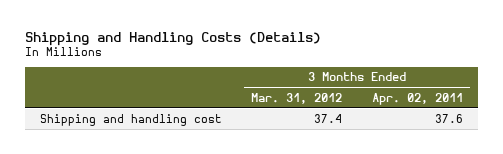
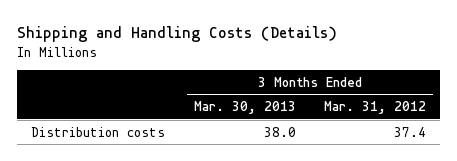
[371,92,463,105] Apr. 02, 2011 -> none
none -> [193,101,296,115] Mar. 30, 2013
[39,114,222,127] Shipping and handling cost -> [31,126,166,137] Distribution costs

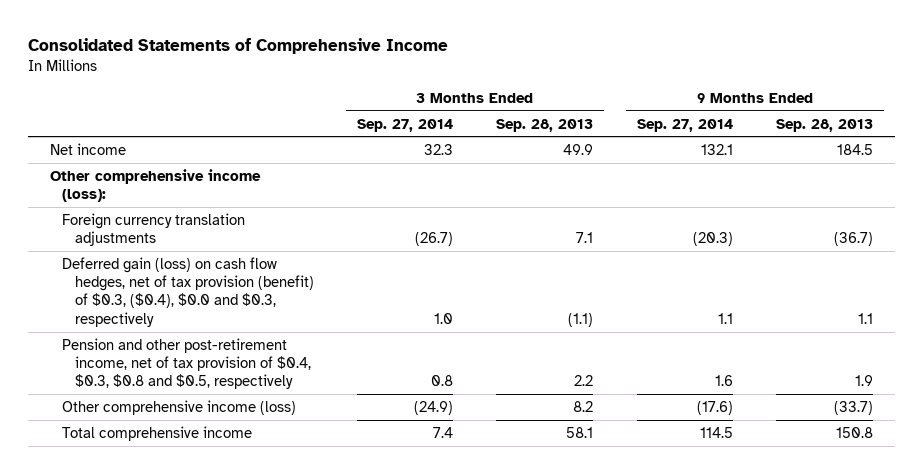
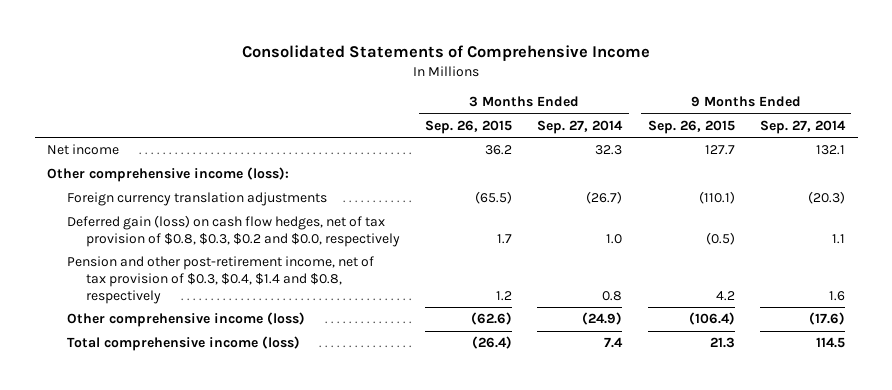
[496,118,594,132] Sep. 28, 2013 -> none
[776,118,874,132] Sep. 28, 2013 -> none
none -> [424,119,512,134] Sep. 26, 2015
none -> [647,119,735,134] Sep. 26, 2015
[62,256,314,327] Deferred gain (loss) on cash flow hedges, net of tax provision (benefit) of $0.3, ($0.4), $0.0 and $0.3, respectively -> [66,215,400,248] Deferred gain (loss) on cash flow hedges, net of tax provision of $0.8, $0.3, $0.2 and $0.0, respectively
[62,337,311,390] Pension and other post-retirement income, net of tax provision of $0.4, $0.3, $0.8 and $0.5, respectively -> [66,256,374,304] Pension and other post-retirement income, net of tax provision of $0.3, $0.4, $1.4 and $0.8, respectively
[62,425,253,441] Total comprehensive income -> [66,336,300,352] Total comprehensive income (loss)

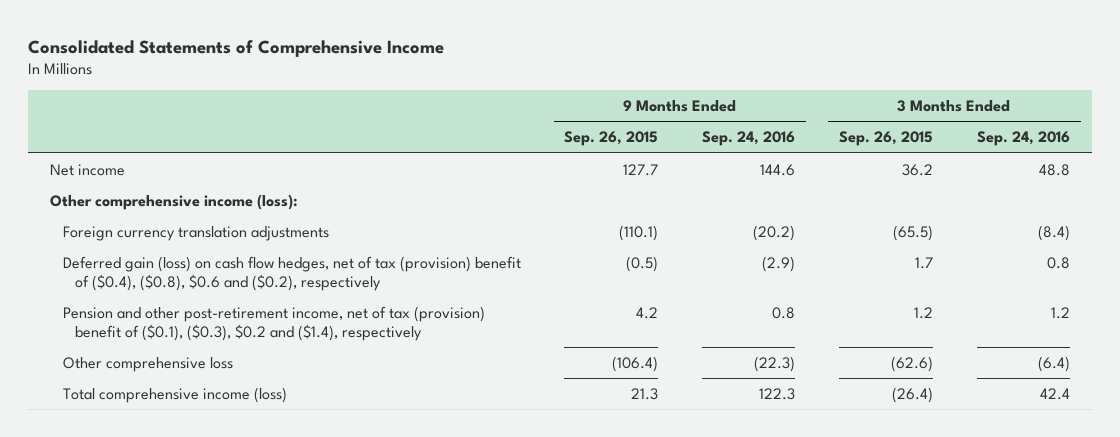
[537,119,624,134] Sep. 27, 2014 -> none
[759,119,846,134] Sep. 27, 2014 -> none
none -> [702,131,796,147] Sep. 24, 2016
none -> [976,131,1070,147] Sep. 24, 2016
[66,215,400,248] Deferred gain (loss) on cash flow hedges, net of tax provision of $0.8, $0.3, $0.2 and $0.0, respectively -> [62,255,521,292] Deferred gain (loss) on cash flow hedges, net of tax (provision) benefit of ($0.4), ($0.8), $0.6 and ($0.2), respectively
[66,256,374,304] Pension and other post-retirement income, net of tax provision of $0.3, $0.4, $1.4 and $0.8, respectively -> [62,305,485,342] Pension and other post-retirement income, net of tax (provision) benefit of ($0.1), ($0.3), $0.2 and ($1.4), respectively
[66,312,305,328] Other comprehensive income (loss) -> [62,356,233,372] Other comprehensive loss

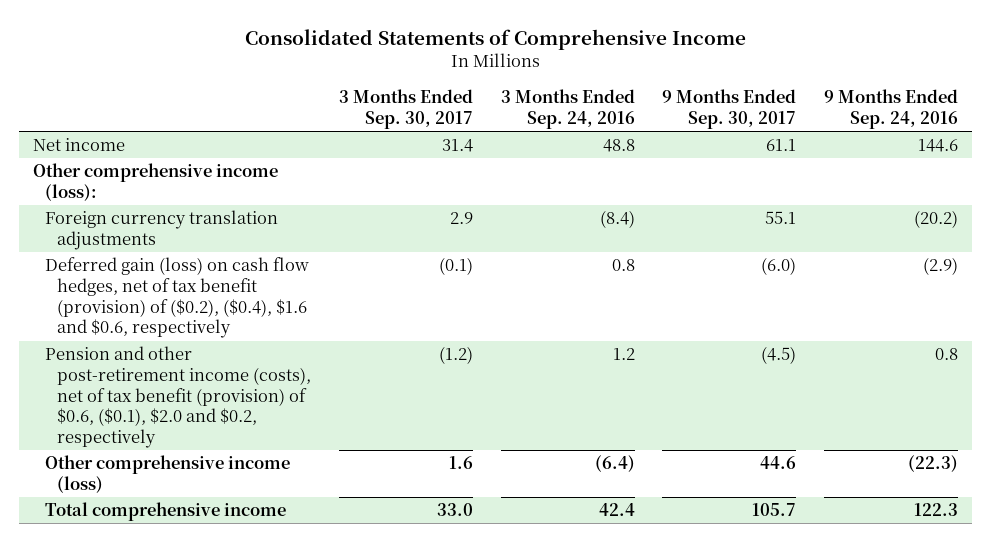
[564,131,659,147] Sep. 26, 2015 -> none
[839,131,934,147] Sep. 26, 2015 -> none
none -> [338,89,473,130] 3 Months Ended Sep. 30, 2017
none -> [662,89,797,130] 9 Months Ended Sep. 30, 2017
[62,255,521,292] Deferred gain (loss) on cash flow hedges, net of tax (provision) benefit of ($0.4), ($0.8), $0.6 and ($0.2), respectively -> [45,257,310,339] Deferred gain (loss) on cash flow hedges, net of tax benefit (provision) of ($0.2), ($0.4), $1.6 and $0.6, respectively
[62,305,485,342] Pension and other post-retirement income, net of tax (provision) benefit of ($0.1), ($0.3), $0.2 and ($1.4), respectively -> [45,346,312,449] Pension and other post-retirement income (costs), net of tax benefit (provision) of $0.6, ($0.1), $2.0 and $0.2, respectively
[62,356,233,372] Other comprehensive loss -> [45,455,291,493] Other comprehensive income (loss)
[62,386,287,403] Total comprehensive income (loss) -> [45,502,287,522] Total comprehensive income

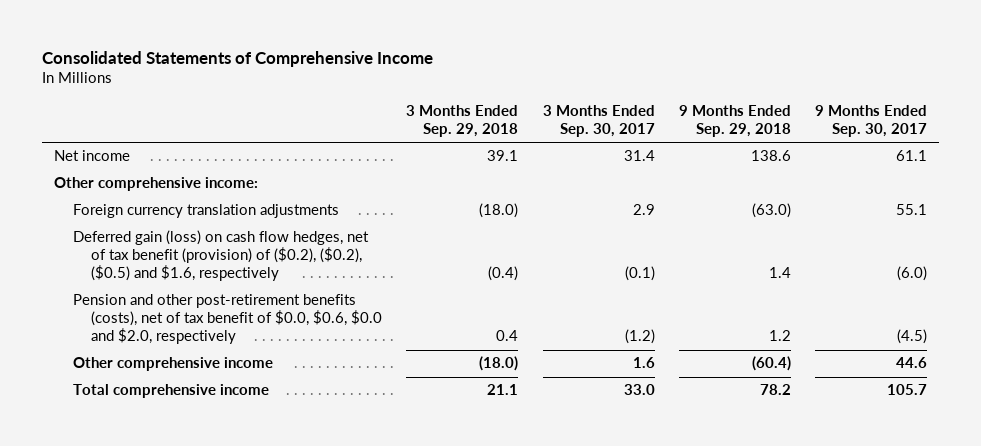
[500,89,635,130] 3 Months Ended Sep. 24, 2016 -> none
[824,89,959,130] 9 Months Ended Sep. 24, 2016 -> none
none -> [406,105,519,138] 3 Months Ended Sep. 29, 2018
none -> [678,105,791,138] 9 Months Ended Sep. 29, 2018
[33,163,279,201] Other comprehensive income (loss): -> [54,177,259,192] Other comprehensive income:
[45,257,310,339] Deferred gain (loss) on cash flow hedges, net of tax benefit (provision) of ($0.2), ($0.4), $1.6 and $0.6, respectively -> [72,230,369,282] Deferred gain (loss) on cash flow hedges, net of tax benefit (provision) of ($0.2), ($0.2), ($0.5) and $1.6, respectively
[45,346,312,449] Pension and other post-retirement income (costs), net of tax benefit (provision) of $0.6, ($0.1), $2.0 and $0.2, respectively -> [72,294,382,345] Pension and other post-retirement benefits (costs), net of tax benefit of $0.0, $0.6, $0.0 and $2.0, respectively
[45,455,291,493] Other comprehensive income (loss) -> [72,357,273,372] Other comprehensive income

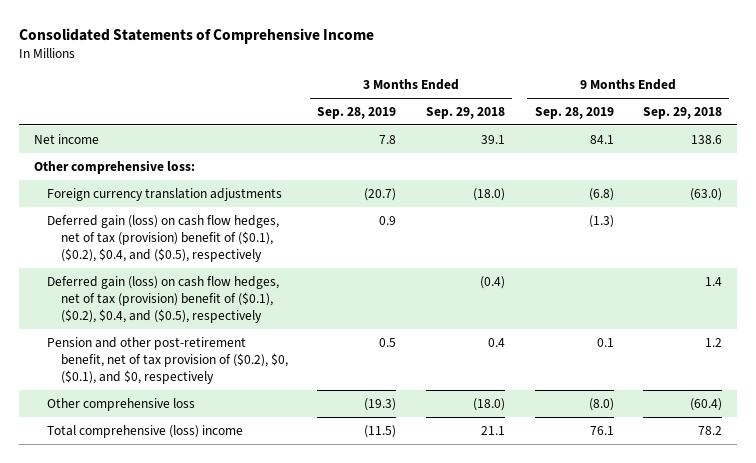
[542,105,655,138] 3 Months Ended Sep. 30, 2017 -> none
[815,105,928,138] 9 Months Ended Sep. 30, 2017 -> none
none -> [317,106,397,119] Sep. 28, 2019
none -> [534,106,614,119] Sep. 28, 2019
[54,177,259,192] Other comprehensive income: -> [33,159,195,174] Other comprehensive loss:
none -> [47,214,280,262] Deferred gain (loss) on cash flow hedges, net of tax (provision) benefit of ($0.1), ($0.2), $0.4, and ($0.5), respectively
[72,230,369,282] Deferred gain (loss) on cash flow hedges, net of tax benefit (provision) of ($0.2), ($0.2), ($0.5) and $1.6, respectively -> [47,275,280,323] Deferred gain (loss) on cash flow hedges, net of tax (provision) benefit of ($0.1), ($0.2), $0.4, and ($0.5), respectively
[72,294,382,345] Pension and other post-retirement benefits (costs), net of tax benefit of $0.0, $0.6, $0.0 and $2.0, respectively -> [47,336,288,384] Pension and other post-retirement benefit, net of tax provision of ($0.2), $0, ($0.1), and $0, respectively
[72,357,273,372] Other comprehensive income -> [47,397,196,411] Other comprehensive loss
[72,384,269,399] Total comprehensive income -> [47,424,244,438] Total comprehensive (loss) income

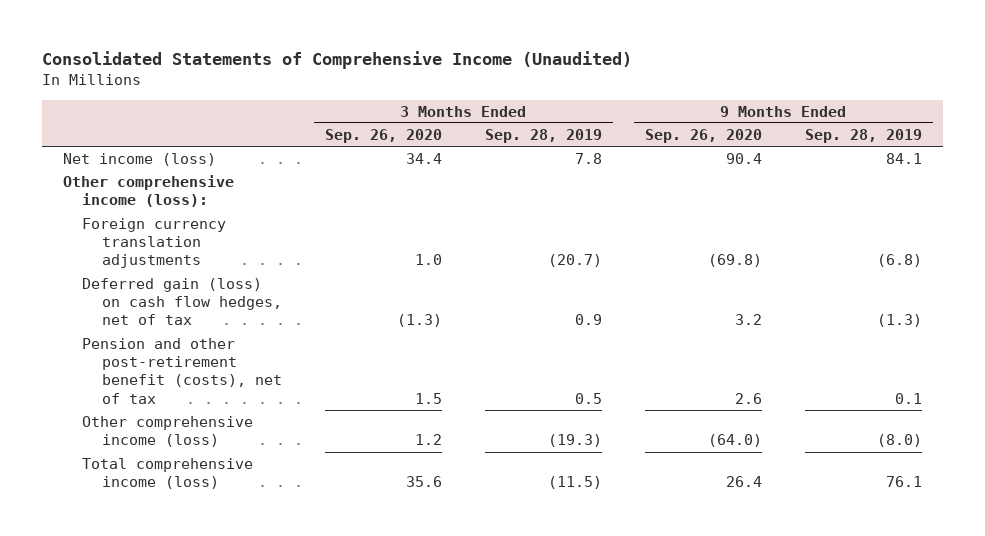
[18,27,374,44] Consolidated Statements of Comprehensive Income -> [41,50,632,69] Consolidated Statements of Comprehensive Income (Unaudited)
[425,106,505,119] Sep. 29, 2018 -> none
[643,106,723,119] Sep. 29, 2018 -> none
none -> [324,128,442,143] Sep. 26, 2020
none -> [644,128,762,143] Sep. 26, 2020
[33,133,99,144] Net income -> [63,153,217,167] Net income (loss)
[33,159,195,174] Other comprehensive loss: -> [63,175,235,208] Other comprehensive income (loss):
[47,275,280,323] Deferred gain (loss) on cash flow hedges, net of tax (provision) benefit of ($0.1), ($0.2), $0.4, and ($0.5), respectively -> none
[47,214,280,262] Deferred gain (loss) on cash flow hedges, net of tax (provision) benefit of ($0.1), ($0.2), $0.4, and ($0.5), respectively -> [82,278,282,326] Deferred gain (loss) on cash flow hedges, net of tax
[47,336,288,384] Pension and other post-retirement benefit, net of tax provision of ($0.2), $0, ($0.1), and $0, respectively -> [82,338,282,404] Pension and other post-retirement benefit (costs), net of tax
[47,397,196,411] Other comprehensive loss -> [82,416,254,448] Other comprehensive income (loss)
[47,424,244,438] Total comprehensive (loss) income -> [82,458,254,490] Total comprehensive income (loss)

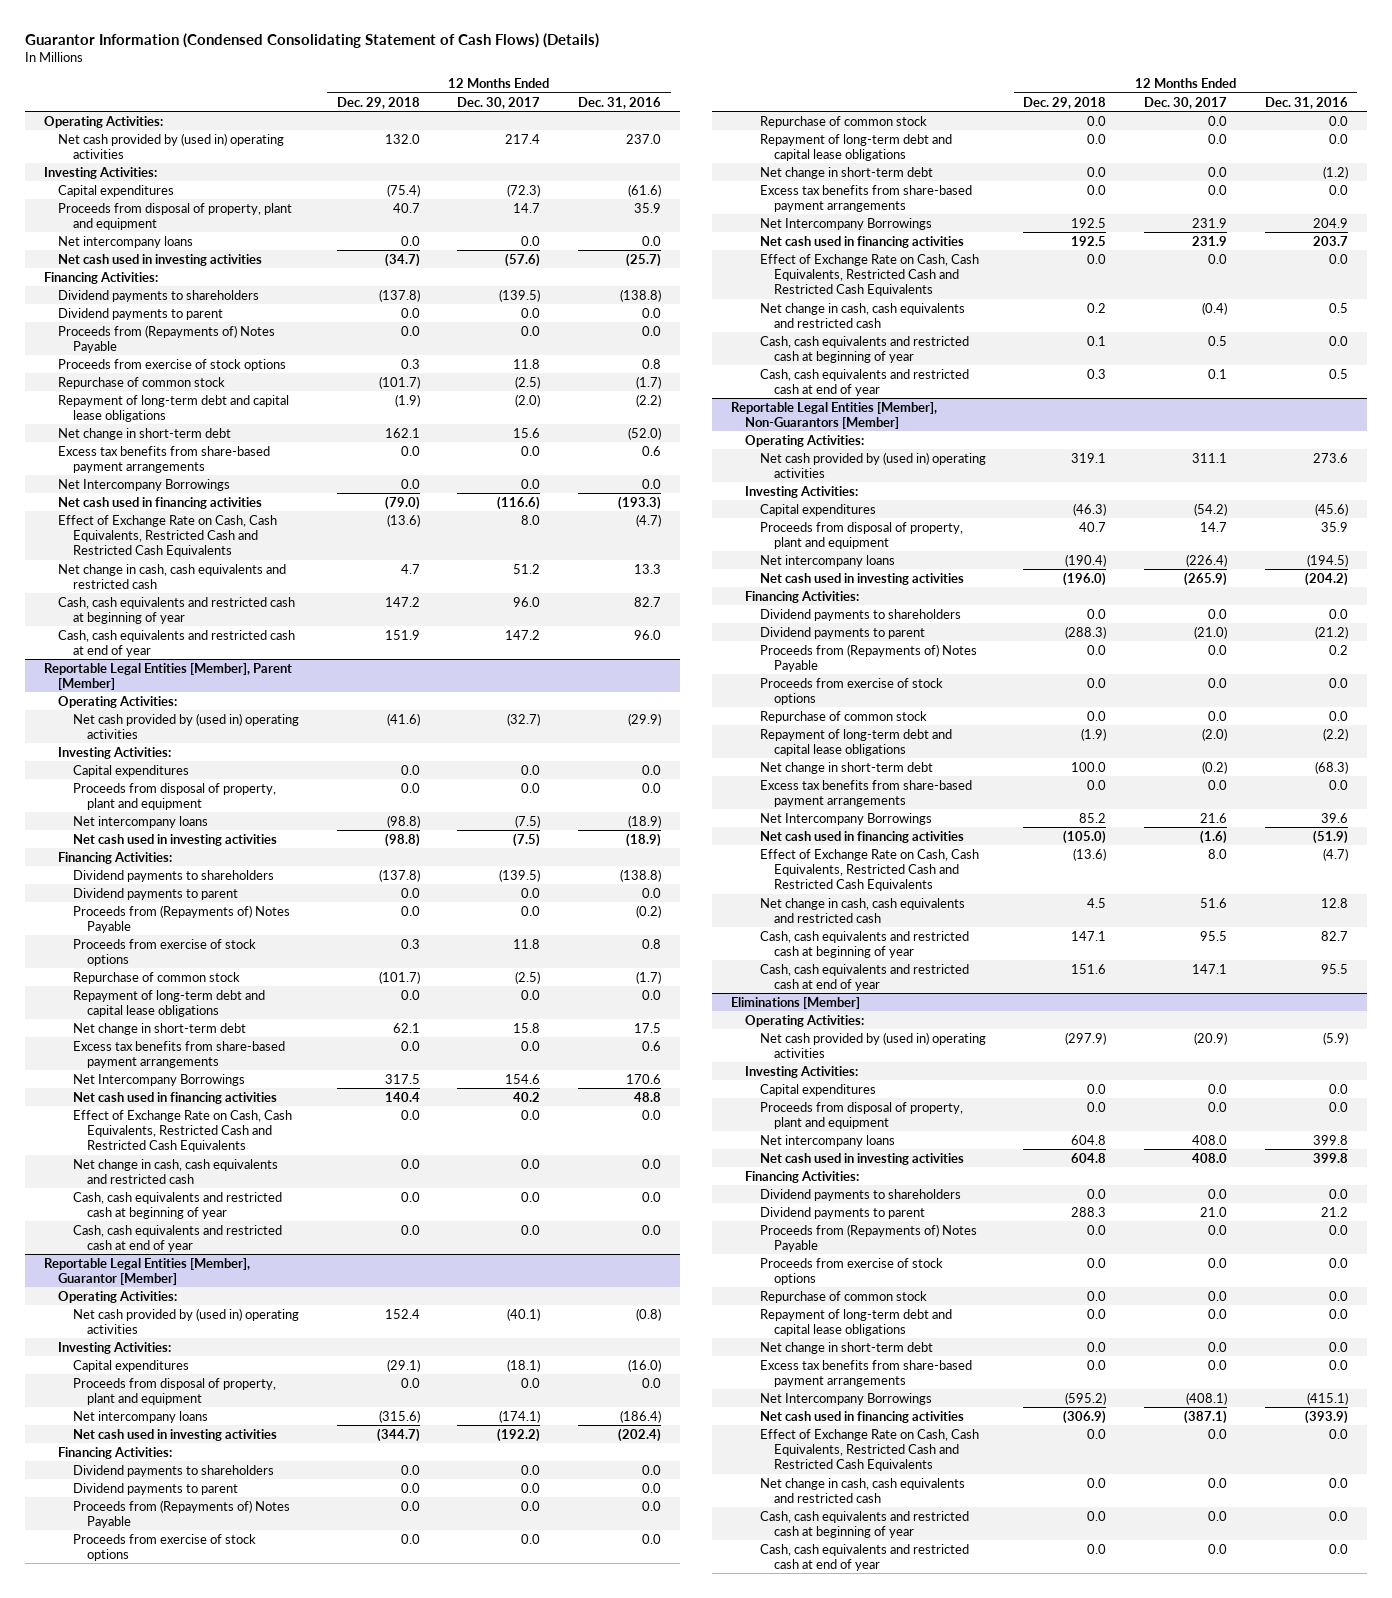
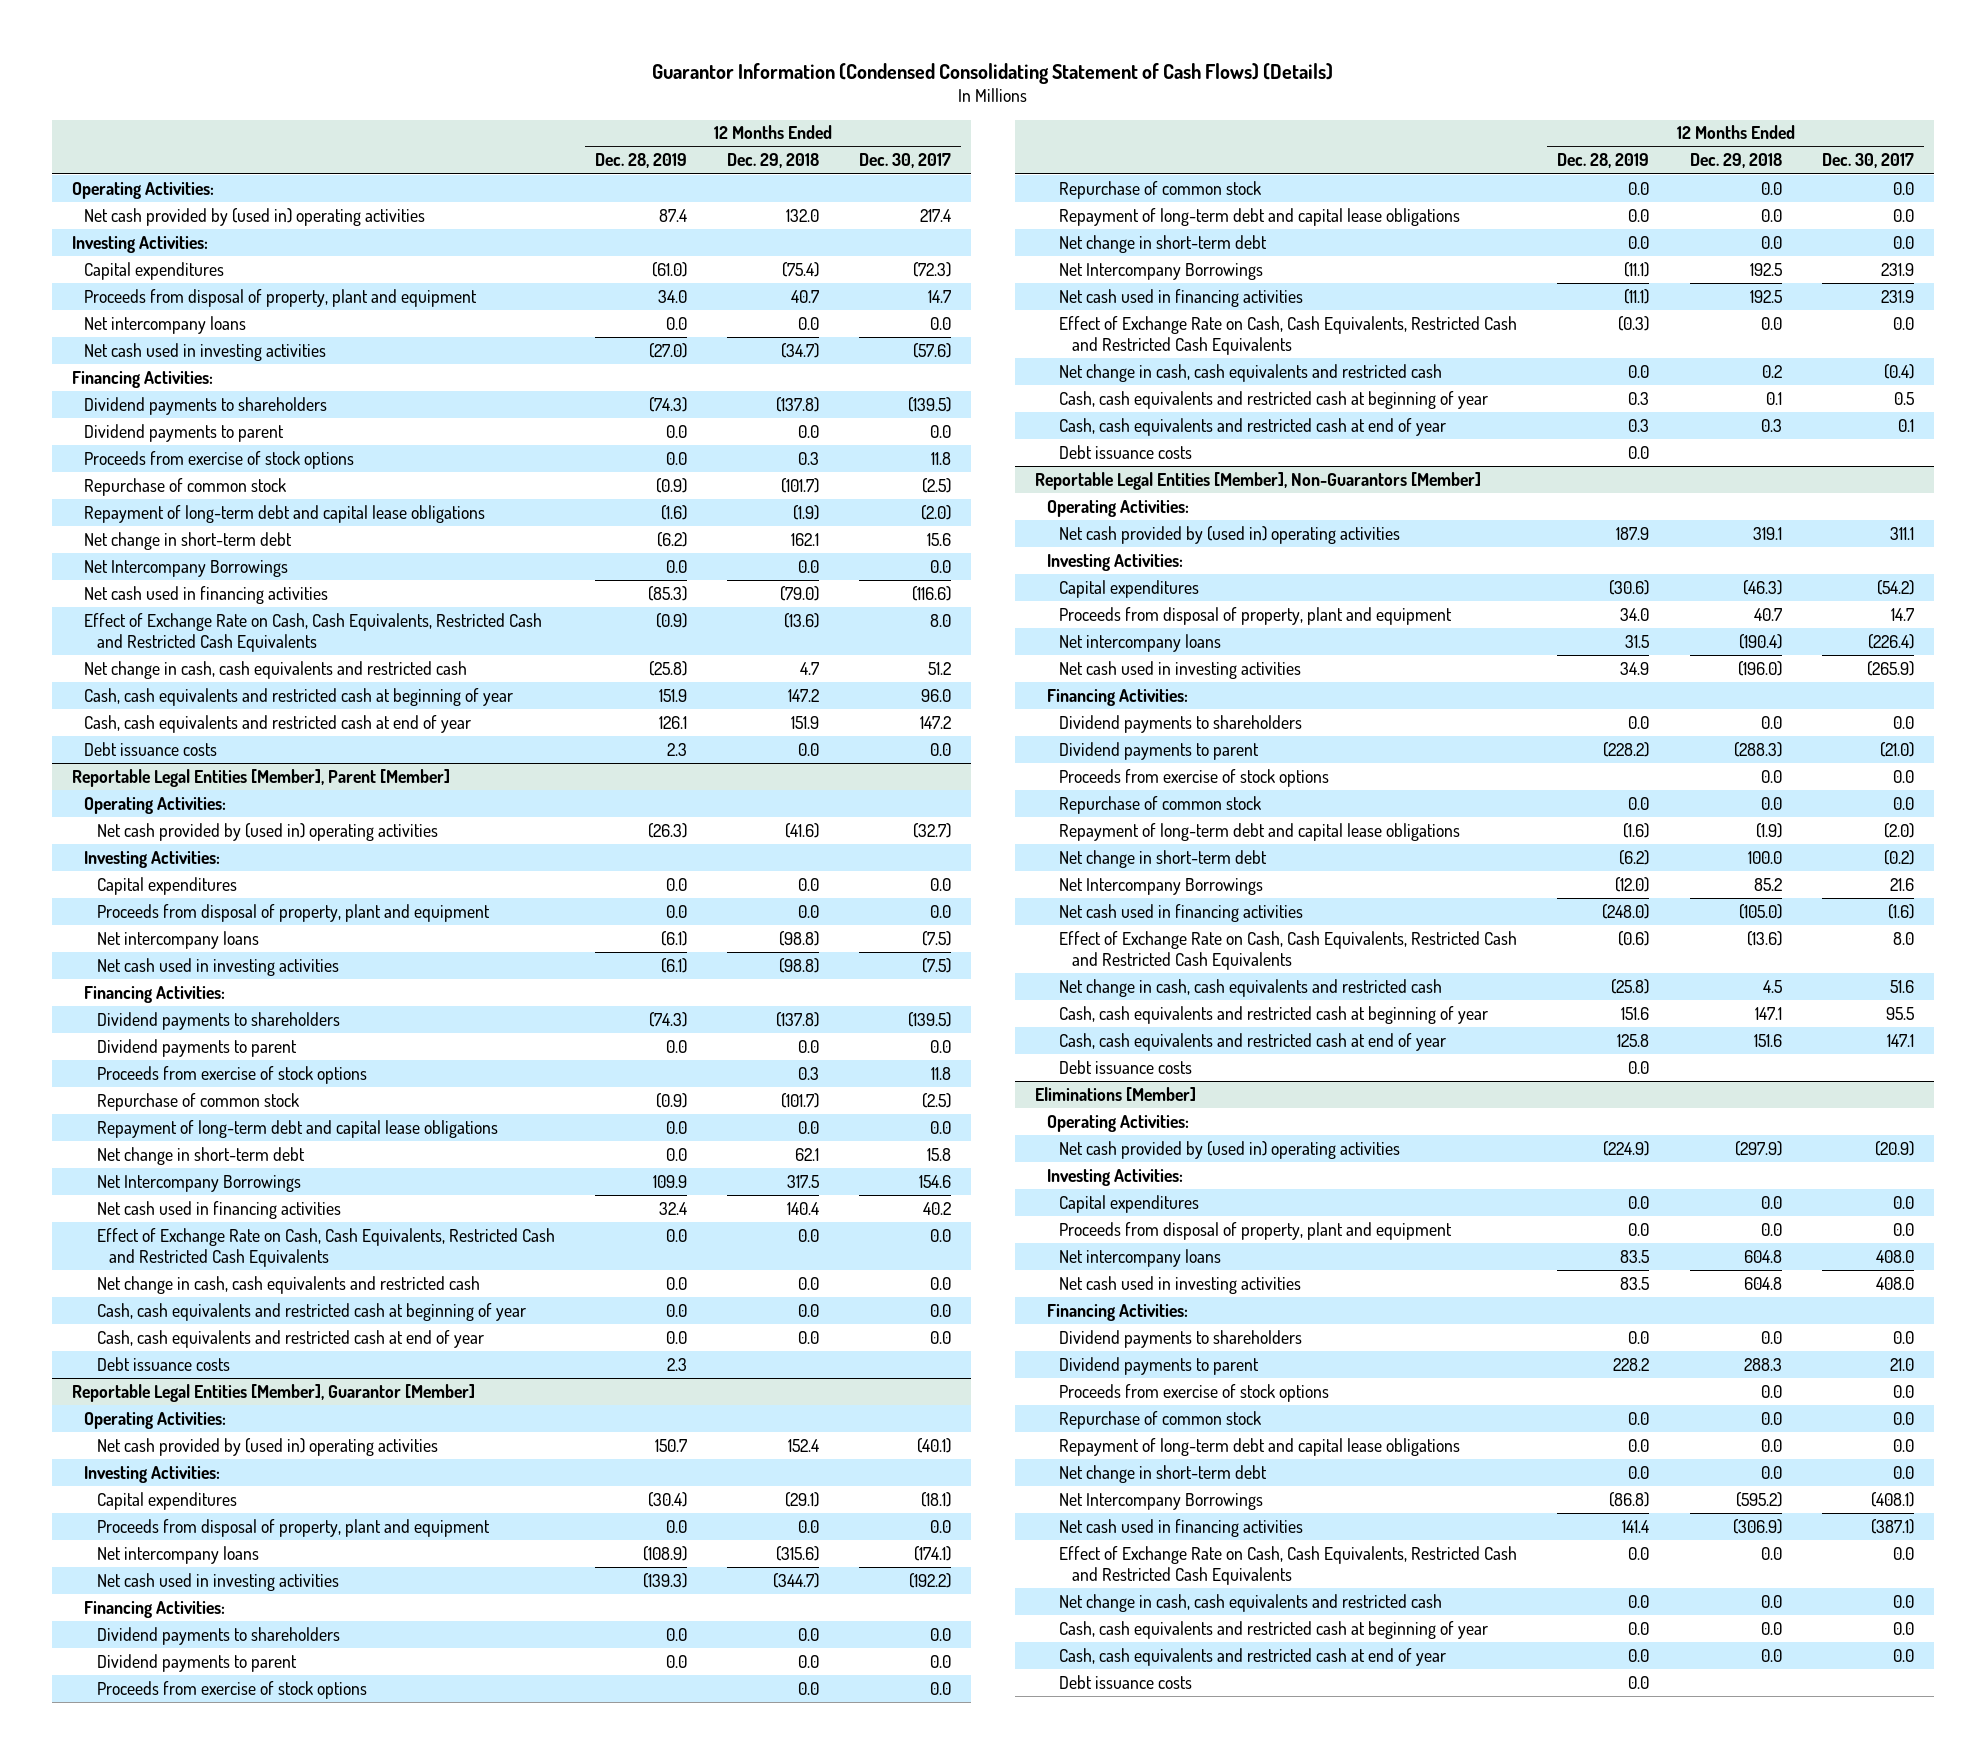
[578,96,662,109] Dec. 31, 2016 -> none
none -> [594,153,687,169] Dec. 28, 2019
[58,324,276,353] Proceeds from (Repayments of) Notes Payable -> none
[58,445,271,473] Excess tax benefits from share-based payment arrangements -> none
none -> [84,741,218,756] Debt issuance costs
[72,904,290,933] Proceeds from (Repayments of) Notes Payable -> none
[72,1040,285,1068] Excess tax benefits from share-based payment arrangements -> none
none -> [96,1356,230,1371] Debt issuance costs
[72,1499,290,1528] Proceeds from (Repayments of) Notes Payable -> none
[759,184,972,212] Excess tax benefits from share-based payment arrangements -> none
none -> [1059,444,1193,459] Debt issuance costs
[759,643,977,672] Proceeds from (Repayments of) Notes Payable -> none
[759,779,972,807] Excess tax benefits from share-based payment arrangements -> none
none -> [1059,1059,1193,1074] Debt issuance costs
[759,1223,977,1252] Proceeds from (Repayments of) Notes Payable -> none
[759,1359,972,1387] Excess tax benefits from share-based payment arrangements -> none
none -> [1059,1674,1193,1689] Debt issuance costs

